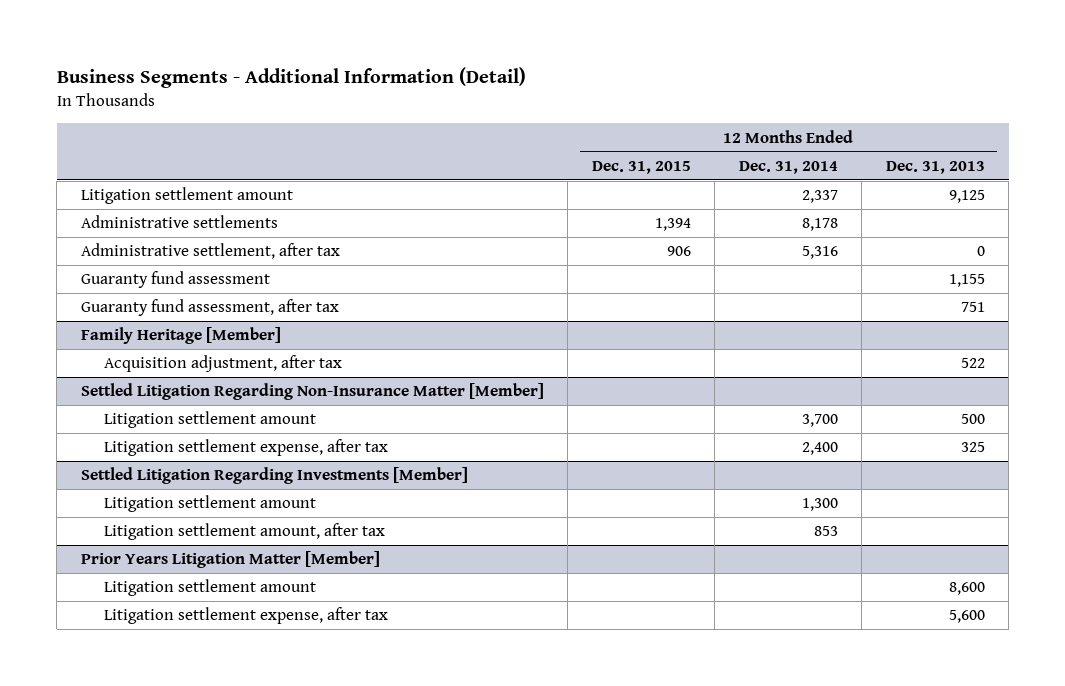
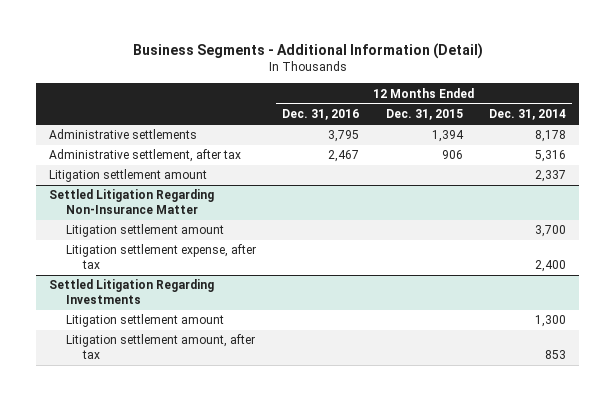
[885,160,985,174] Dec. 31, 2013 -> none
none -> [282,109,360,121] Dec. 31, 2016
[80,271,270,289] Guaranty fund assessment -> none
[80,299,339,317] Guaranty fund assessment, after tax -> none
[80,327,281,345] Family Heritage [Member] -> none
[103,355,342,373] Acquisition adjustment, after tax -> none
[80,187,293,205] Litigation settlement amount -> [49,169,208,183] Litigation settlement amount
[80,383,544,401] Settled Litigation Regarding Non-Insurance Matter [Member] -> [49,189,215,215] Settled Litigation Regarding Non-Insurance Matter
[80,467,468,485] Settled Litigation Regarding Investments [Member] -> [49,279,215,305] Settled Litigation Regarding Investments
[80,551,380,569] Prior Years Litigation Matter [Member] -> none
[103,579,316,597] Litigation settlement amount -> none
[103,607,388,625] Litigation settlement expense, after tax -> none

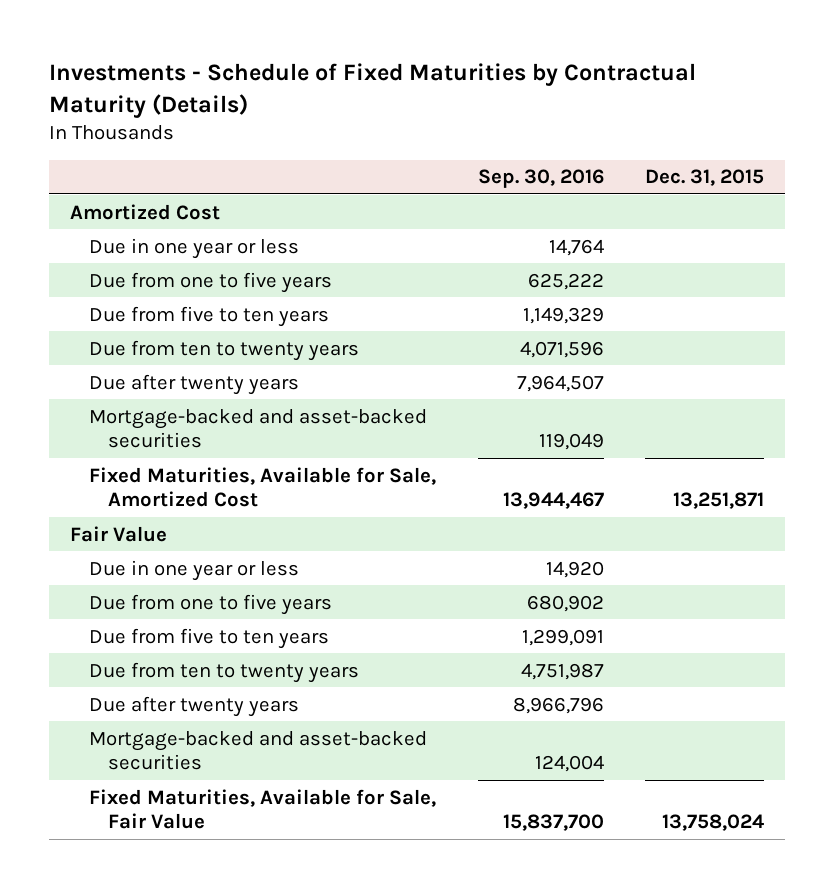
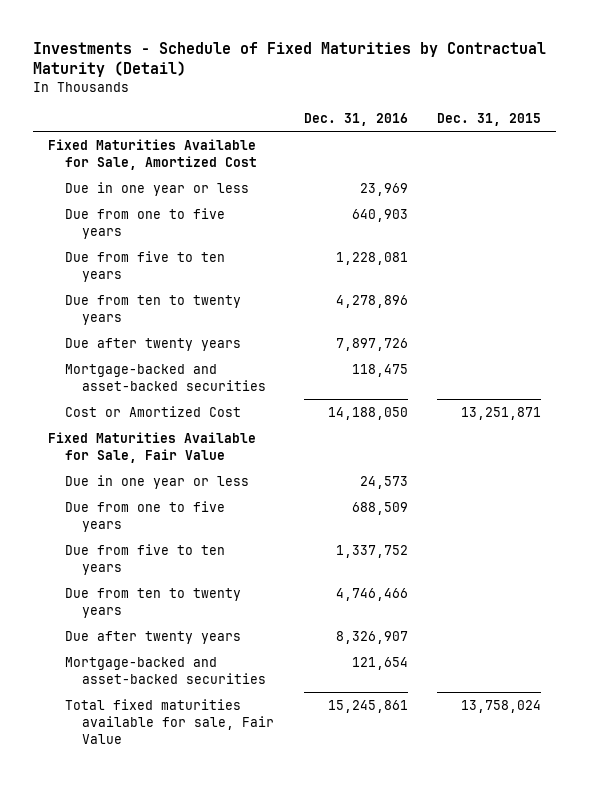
[48,63,696,118] Investments - Schedule of Fixed Maturities by Contractual Maturity (Details) -> [32,41,546,78] Investments - Schedule of Fixed Maturities by Contractual Maturity (Detail)
[477,169,604,189] Sep. 30, 2016 -> none
none -> [303,113,408,127] Dec. 31, 2016
[69,203,220,220] Amortized Cost -> [47,138,257,170] Fixed Maturities Available for Sale, Amortized Cost
[88,466,436,508] Fixed Maturities, Available for Sale, Amortized Cost -> [64,405,241,417] Cost or Amortized Cost
[69,525,167,542] Fair Value -> [47,431,256,463] Fixed Maturities Available for Sale, Fair Value
[88,788,436,830] Fixed Maturities, Available for Sale, Fair Value -> [64,698,275,744] Total fixed maturities available for sale, Fair Value

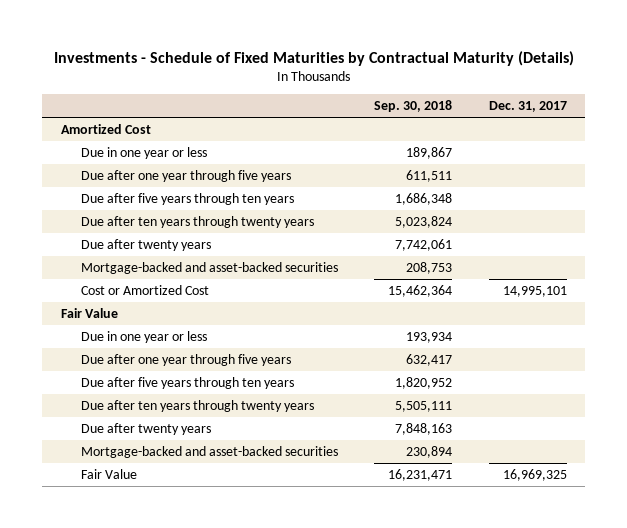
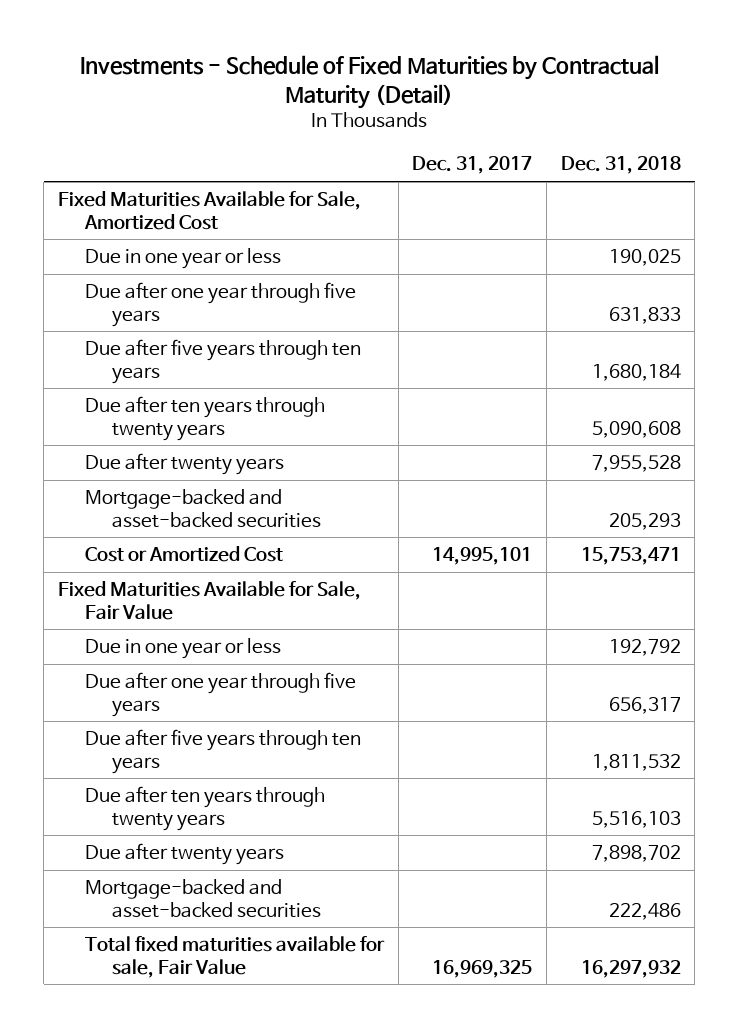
[53,51,574,67] Investments - Schedule of Fixed Maturities by Contractual Maturity (Details) -> [80,55,660,110] Investments - Schedule of Fixed Maturities by Contractual Maturity (Detail)
[374,100,453,113] Sep. 30, 2018 -> none
none -> [560,156,681,175] Dec. 31, 2018
[60,123,151,134] Amortized Cost -> [58,191,362,230] Fixed Maturities Available for Sale, Amortized Cost
[60,307,118,318] Fair Value -> [58,581,362,620] Fixed Maturities Available for Sale, Fair Value
[80,468,137,479] Fair Value -> [85,936,386,978] Total fixed maturities available for sale, Fair Value

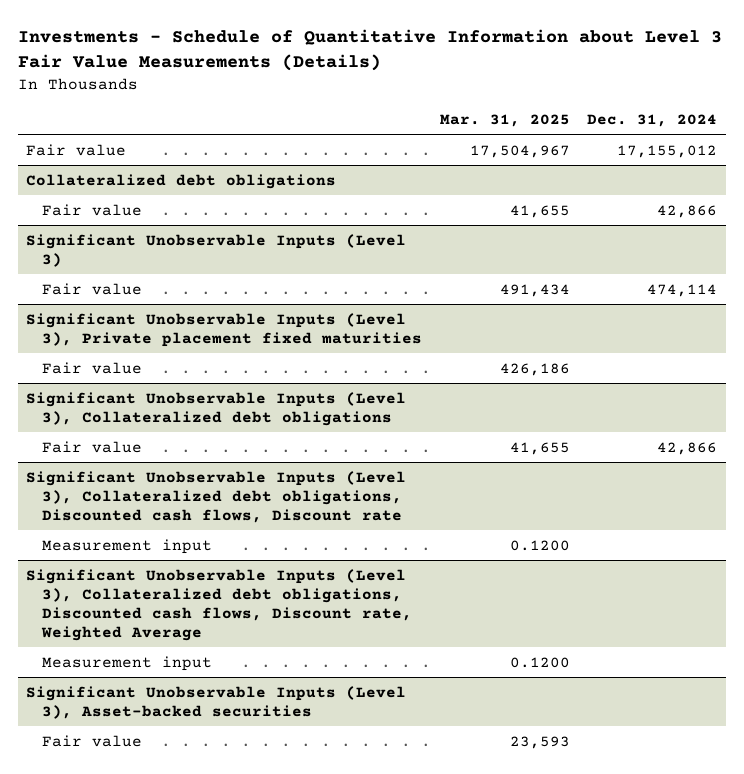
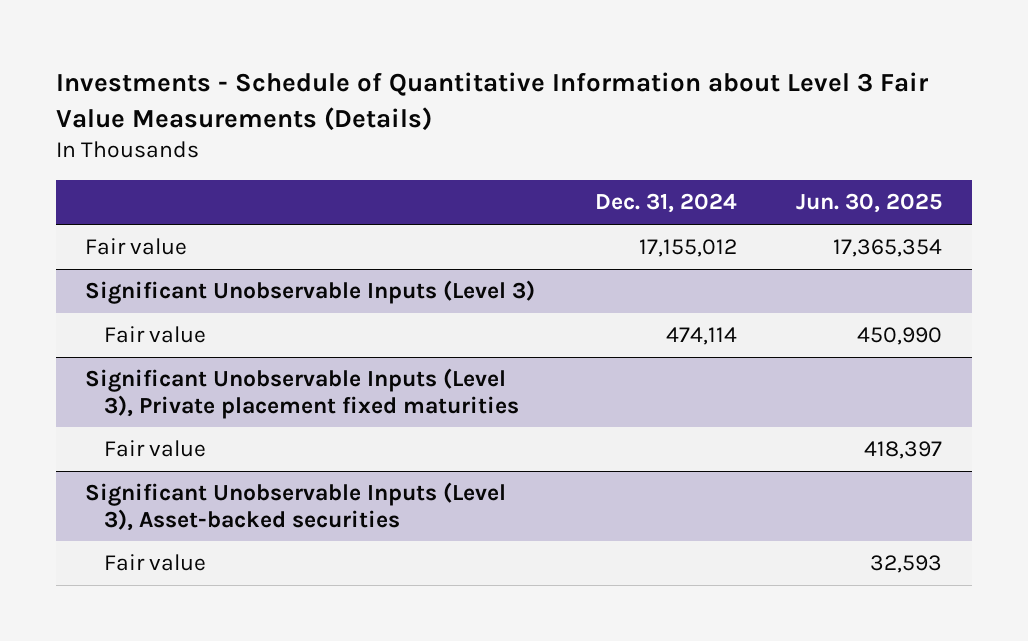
[439,114,570,128] Mar. 31, 2025 -> none
none -> [796,193,943,214] Jun. 30, 2025
[26,173,337,189] Collateralized debt obligations -> none
[42,203,143,216] Fair value -> none
[26,391,407,426] Significant Unobservable Inputs (Level 3), Collateralized debt obligations -> none
[42,440,143,453] Fair value -> none
[26,470,407,523] Significant Unobservable Inputs (Level 3), Collateralized debt obligations, Discounted cash flows, Discount rate -> none
[42,538,213,554] Measurement input -> none
[26,568,413,641] Significant Unobservable Inputs (Level 3), Collateralized debt obligations, Discounted cash flows, Discount rate, Weighted Average -> none
[42,655,213,671] Measurement input -> none

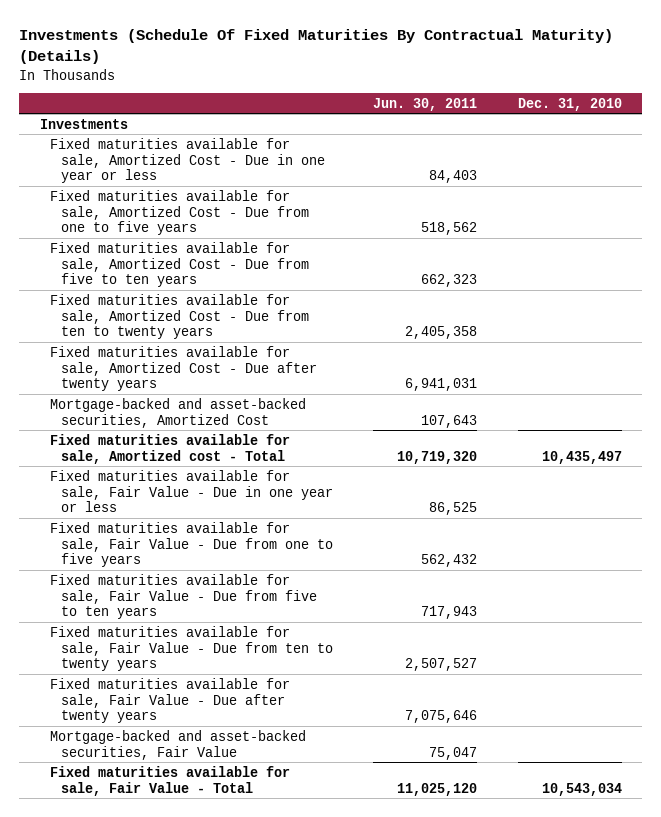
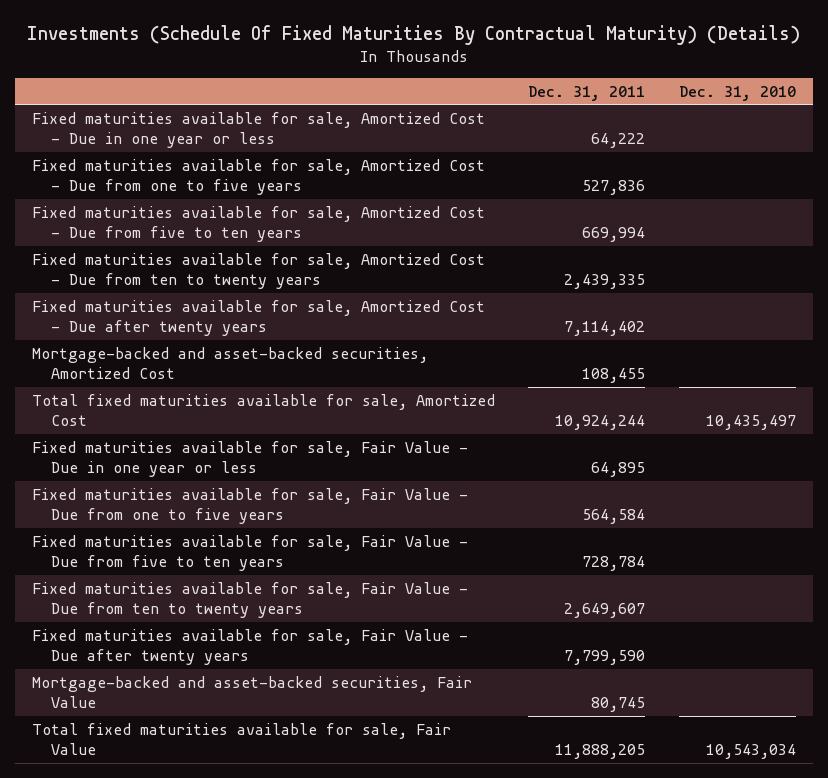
[373,97,478,111] Jun. 30, 2011 -> none
none -> [528,85,646,101] Dec. 31, 2011
[39,118,128,129] Investments -> none
[50,433,291,464] Fixed maturities available for sale, Amortized cost - Total -> [31,393,495,426] Total fixed maturities available for sale, Amortized Cost
[50,765,291,796] Fixed maturities available for sale, Fair Value - Total -> [31,722,451,755] Total fixed maturities available for sale, Fair Value

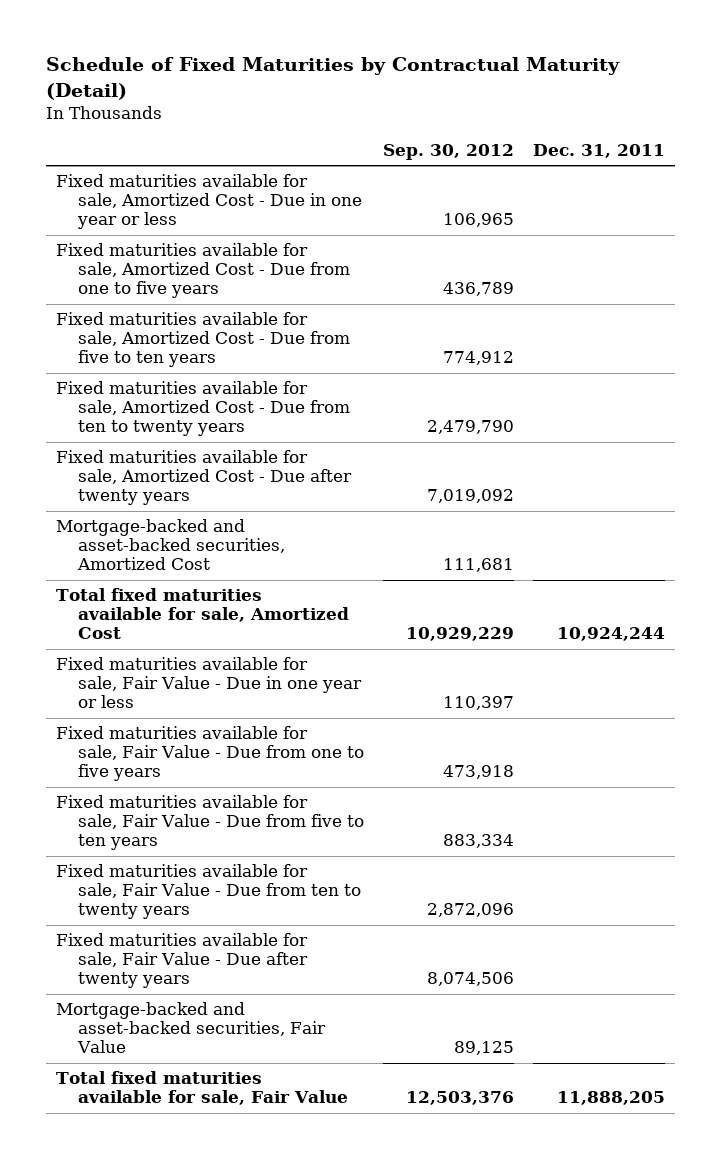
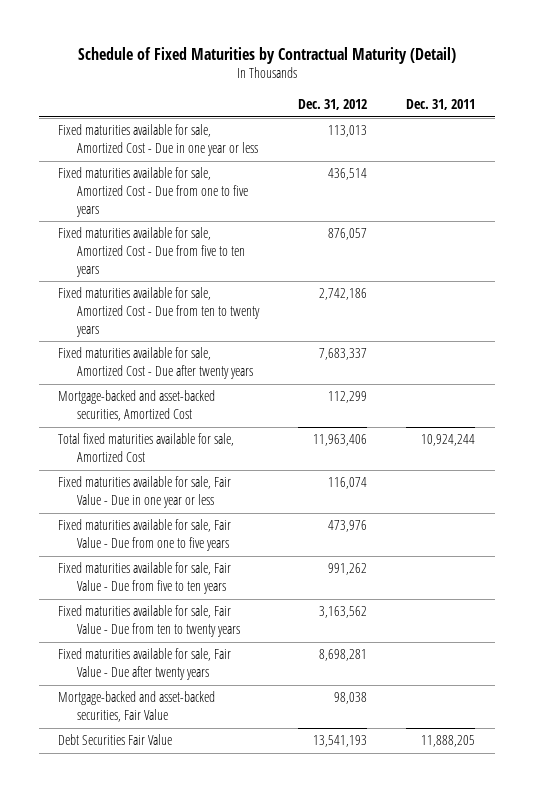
[383,144,515,161] Sep. 30, 2012 -> none
none -> [298,99,368,111] Dec. 31, 2012
[55,1071,349,1106] Total fixed maturities available for sale, Fair Value -> [58,734,173,746] Debt Securities Fair Value

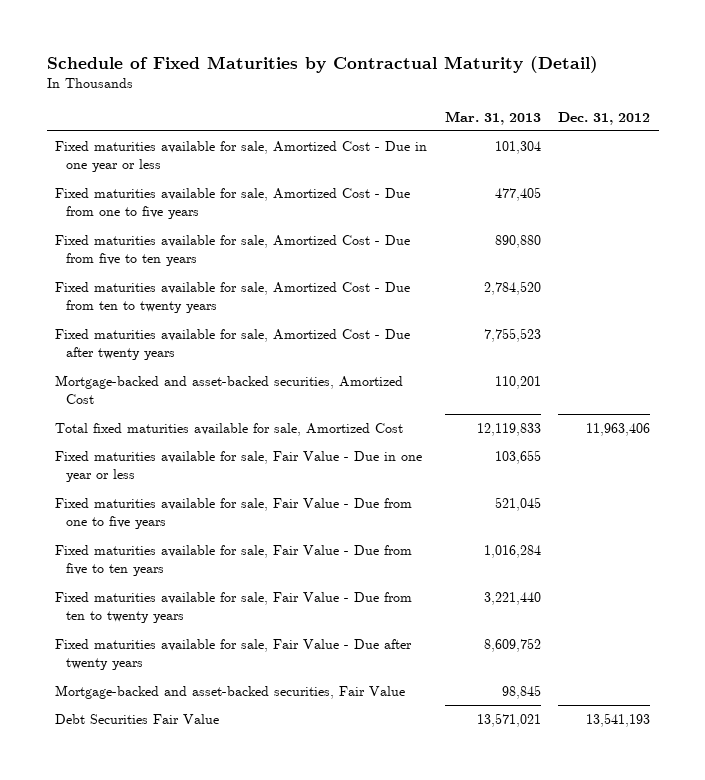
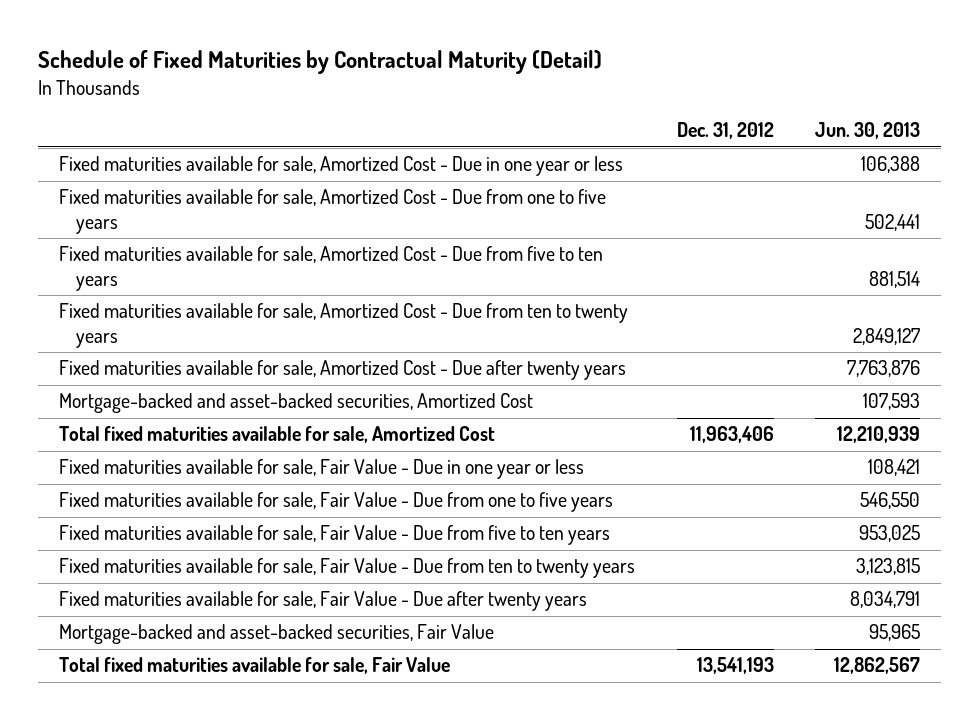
[444,110,541,125] Mar. 31, 2013 -> none
none -> [815,122,921,140] Jun. 30, 2013
[55,714,220,725] Debt Securities Fair Value -> [58,657,450,675] Total fixed maturities available for sale, Fair Value

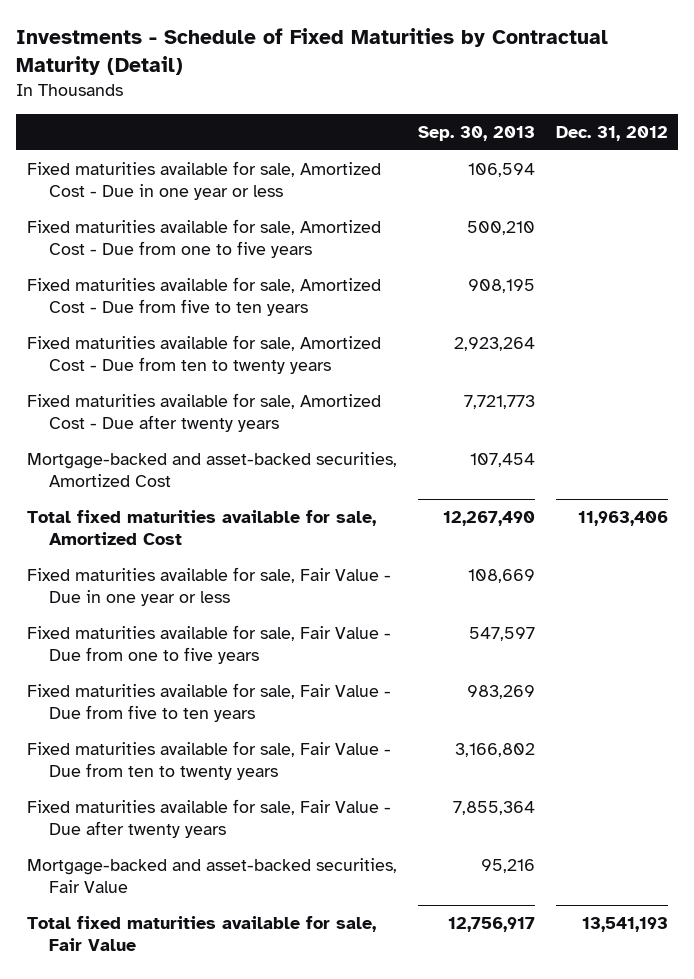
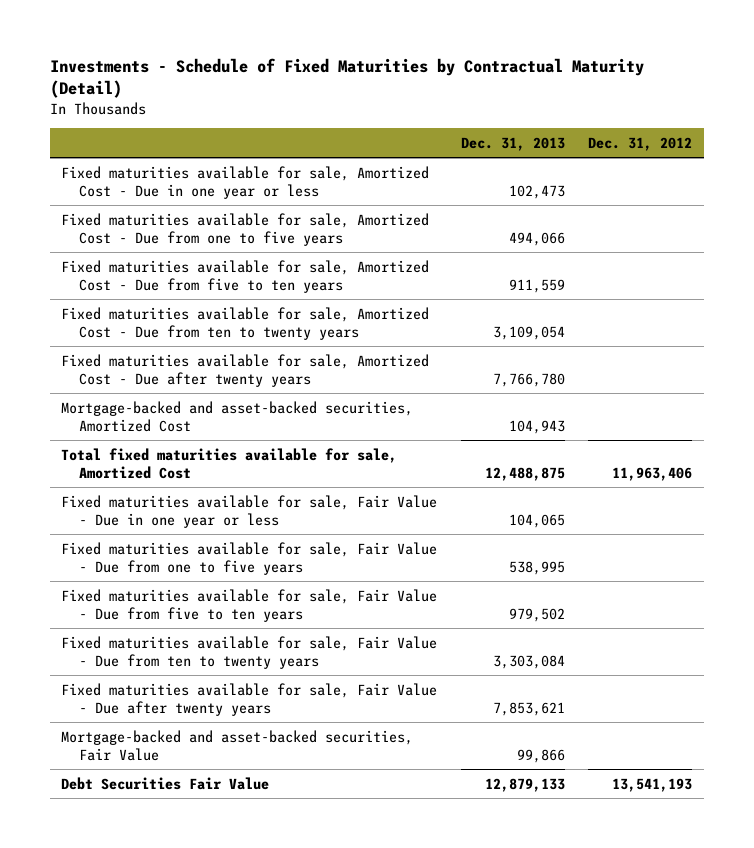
[417,126,535,142] Sep. 30, 2013 -> none
none -> [460,136,565,151] Dec. 31, 2013
[26,915,376,952] Total fixed maturities available for sale, Fair Value -> [61,776,270,790] Debt Securities Fair Value

